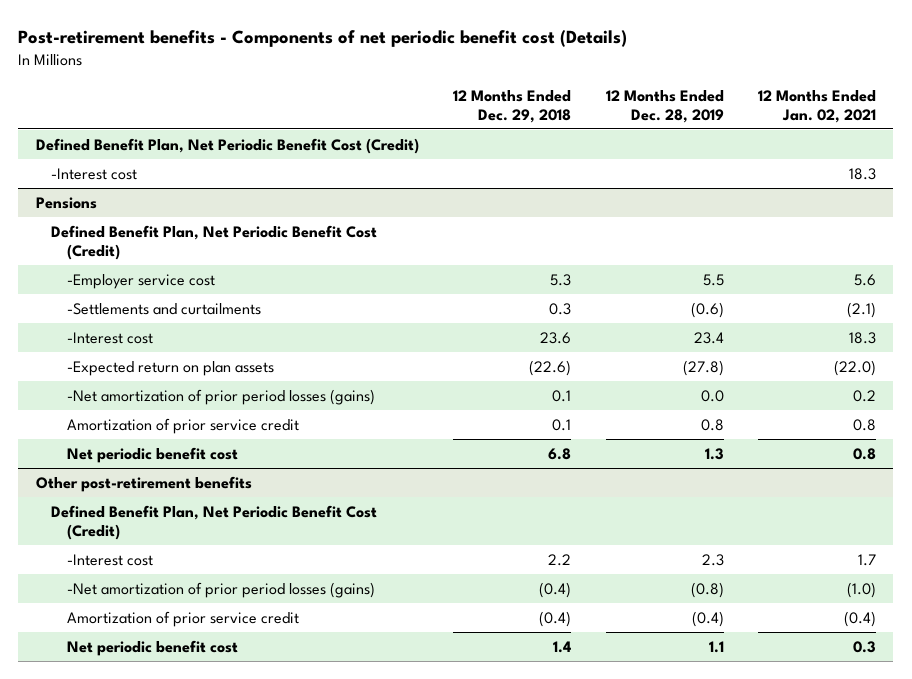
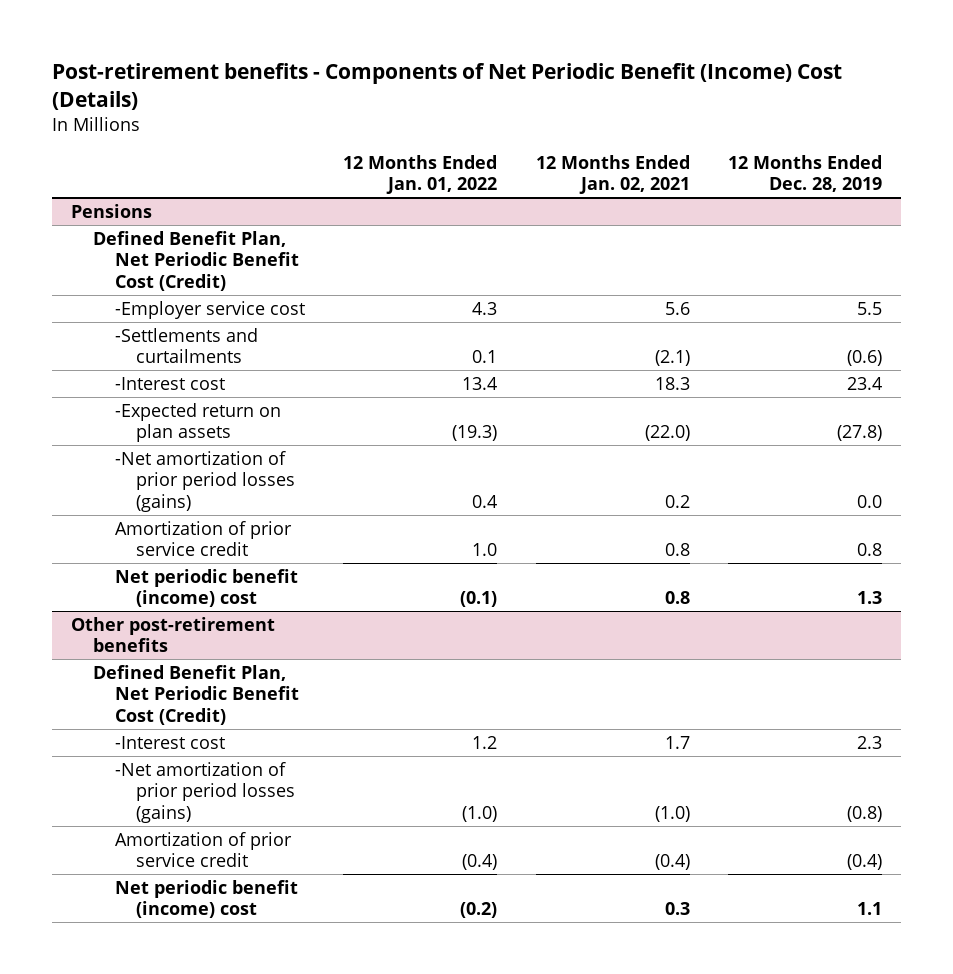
[18,30,628,48] Post-retirement benefits - Components of net periodic benefit cost (Details) -> [51,63,842,111] Post-retirement benefits - Components of Net Periodic Benefit (Income) Cost (Details)
[453,89,572,123] 12 Months Ended Dec. 29, 2018 -> none
none -> [343,154,498,195] 12 Months Ended Jan. 01, 2022
[35,137,419,154] Defined Benefit Plan, Net Periodic Benefit Cost (Credit) -> none
[51,167,138,180] -Interest cost -> none
[67,446,239,463] Net periodic benefit cost -> [114,568,298,608] Net periodic benefit (income) cost
[67,639,239,656] Net periodic benefit cost -> [114,879,298,919] Net periodic benefit (income) cost

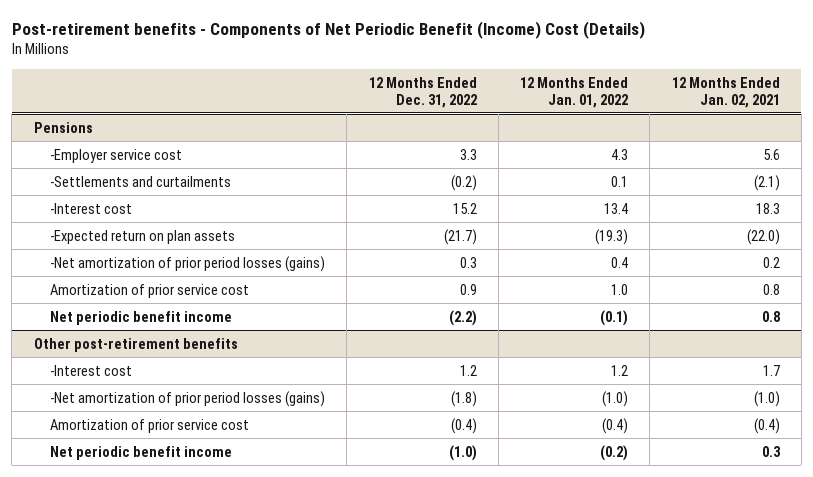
[728,154,883,193] 12 Months Ended Dec. 28, 2019 -> none
none -> [368,76,477,108] 12 Months Ended Dec. 31, 2022
[92,230,299,291] Defined Benefit Plan, Net Periodic Benefit Cost (Credit) -> none
[114,520,292,557] Amortization of prior service credit -> [50,283,250,298] Amortization of prior service cost
[114,568,298,608] Net periodic benefit (income) cost -> [50,310,233,325] Net periodic benefit income
[92,664,299,725] Defined Benefit Plan, Net Periodic Benefit Cost (Credit) -> none
[114,831,292,868] Amortization of prior service credit -> [50,418,250,433] Amortization of prior service cost
[114,879,298,919] Net periodic benefit (income) cost -> [50,445,233,460] Net periodic benefit income

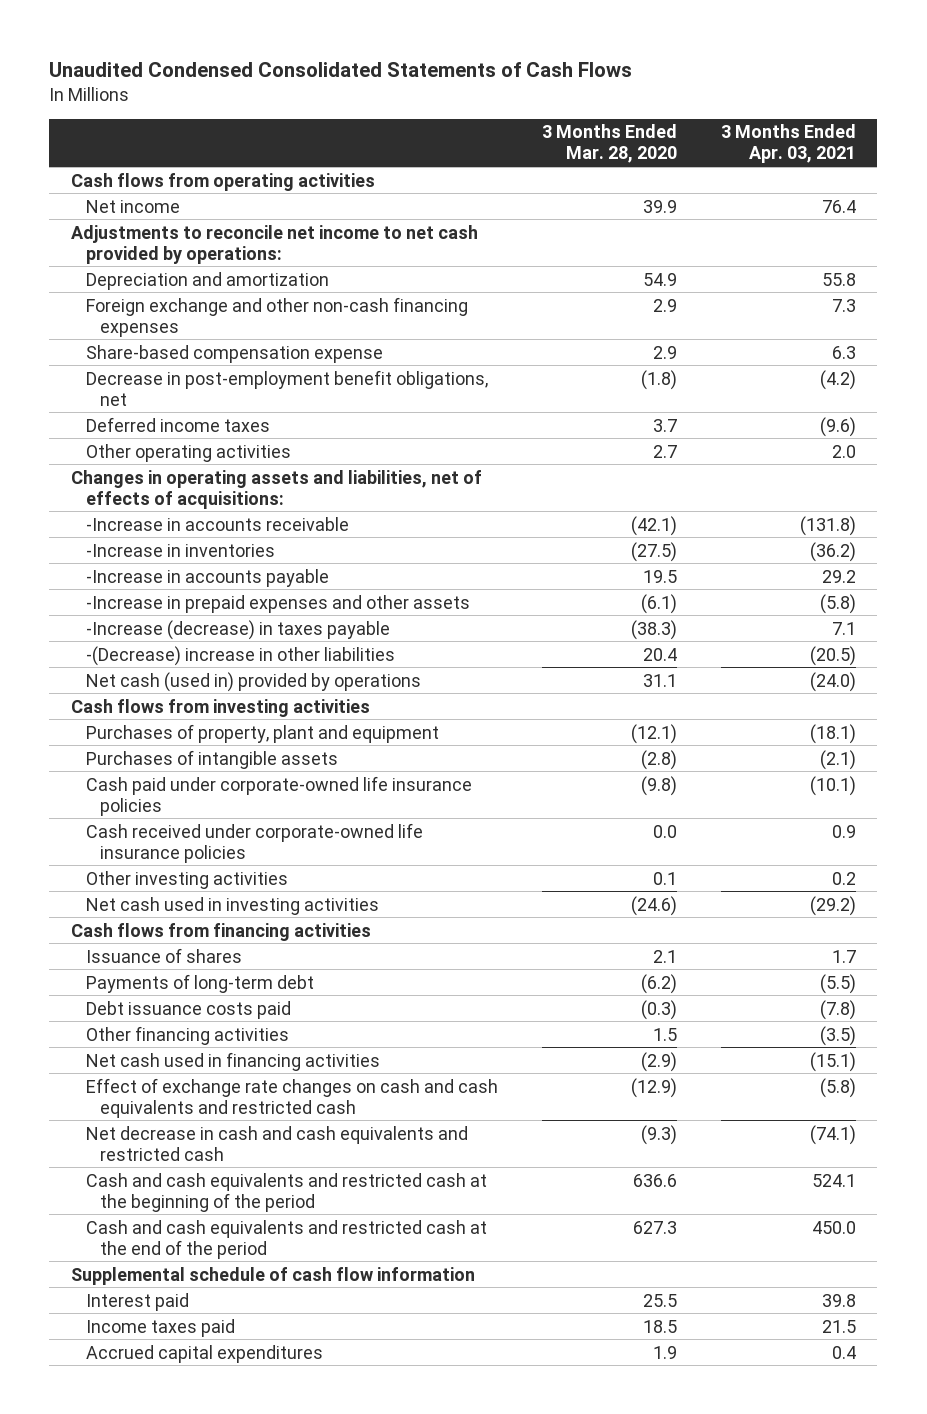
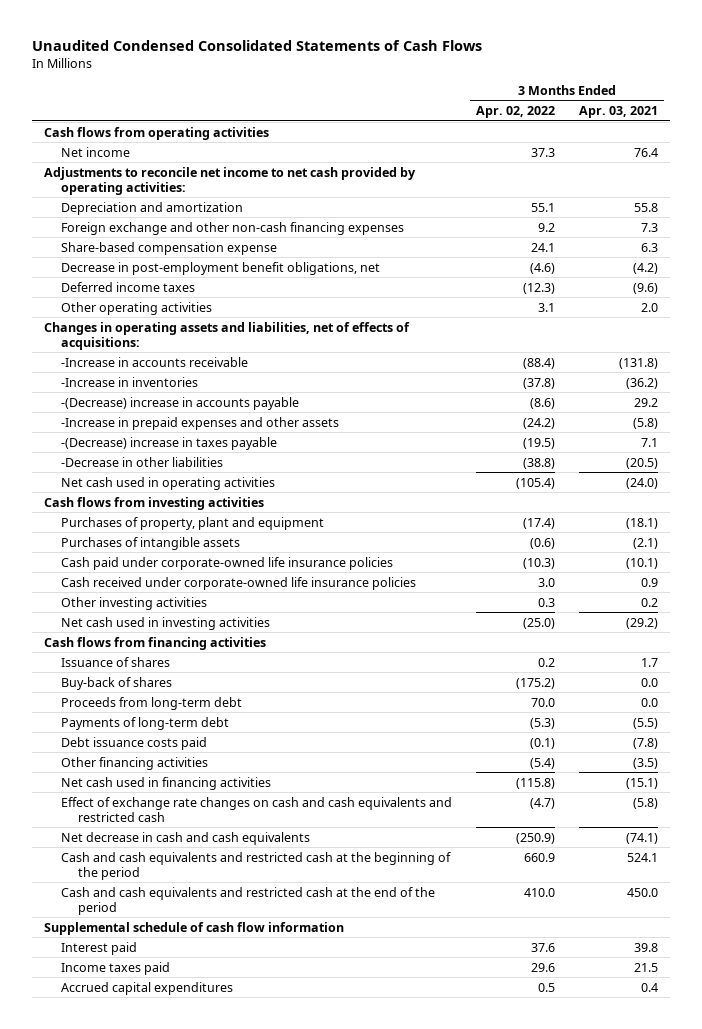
[541,124,677,164] 3 Months Ended Mar. 28, 2020 -> none
none -> [476,106,556,119] Apr. 02, 2022
[71,224,479,264] Adjustments to reconcile net income to net cash provided by operations: -> [43,166,416,195] Adjustments to reconcile net income to net cash provided by operating activities:
[85,568,329,587] -Increase in accounts payable -> [60,396,299,410] -(Decrease) increase in accounts payable
[85,619,390,640] -Increase (decrease) in taxes payable -> [60,436,277,450] -(Decrease) increase in taxes payable
[85,645,395,666] -(Decrease) increase in other liabilities -> [60,456,223,467] -Decrease in other liabilities
[85,671,421,692] Net cash (used in) provided by operations -> [60,476,275,490] Net cash used in operating activities
none -> [60,676,172,690] Buy-back of shares
none -> [60,696,242,710] Proceeds from long-term debt
[85,1125,468,1161] Net decrease in cash and cash equivalents and restricted cash -> [60,831,310,845] Net decrease in cash and cash equivalents

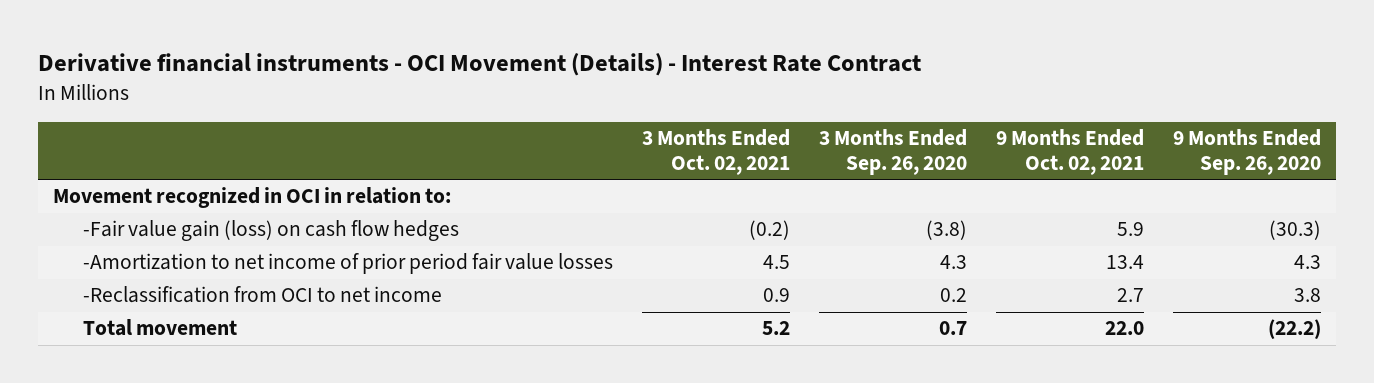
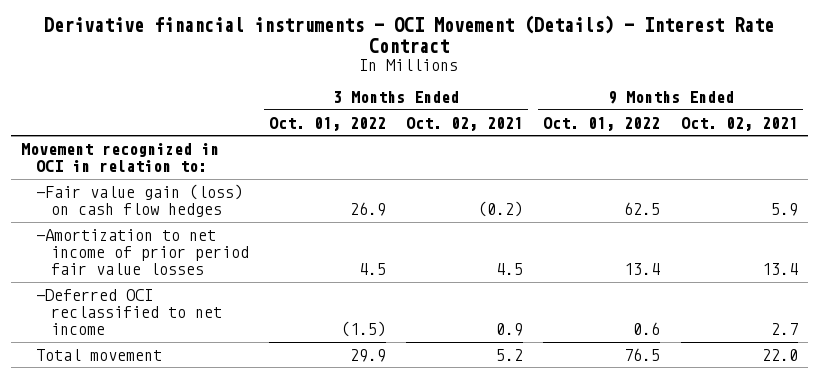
[819,128,968,175] 3 Months Ended Sep. 26, 2020 -> none
[1173,128,1322,175] 9 Months Ended Sep. 26, 2020 -> none
none -> [269,116,387,131] Oct. 01, 2022
none -> [543,116,661,131] Oct. 01, 2022
[82,286,442,304] -Reclassification from OCI to net income -> [36,288,223,336] -Deferred OCI reclassified to net income

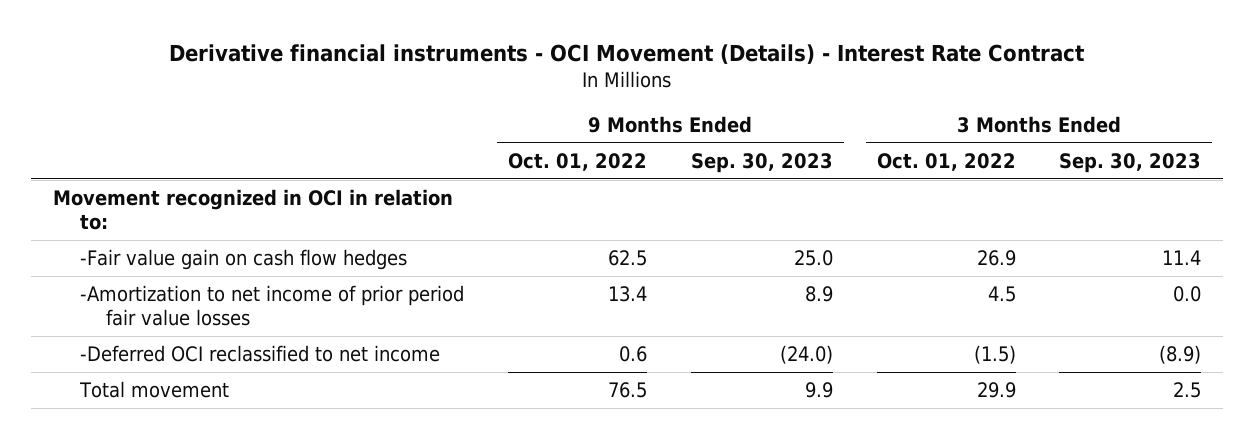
[406,116,524,131] Oct. 02, 2021 -> none
[680,116,798,131] Oct. 02, 2021 -> none
none -> [690,152,833,173] Sep. 30, 2023
none -> [1059,152,1202,173] Sep. 30, 2023
[36,183,244,218] -Fair value gain (loss) on cash flow hedges -> [79,249,407,271] -Fair value gain on cash flow hedges

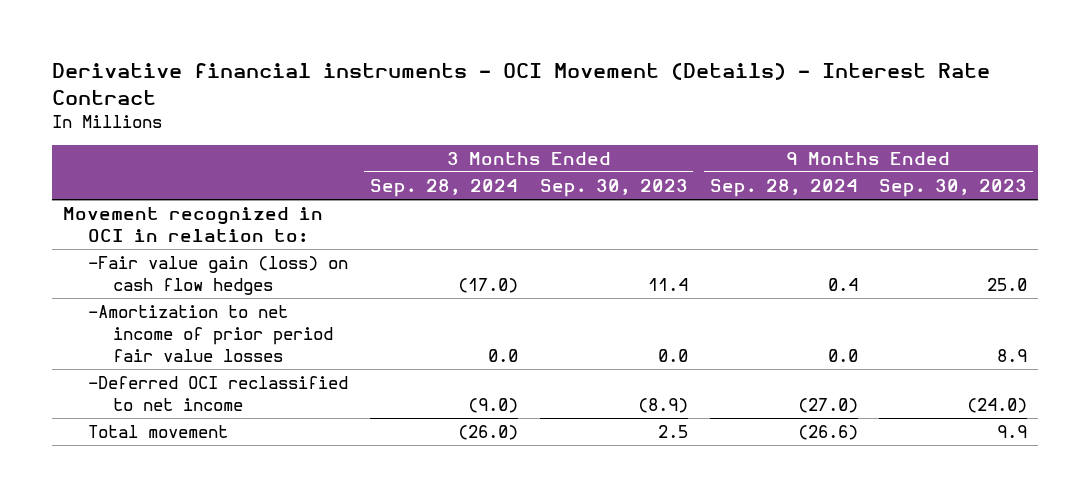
[507,152,647,171] Oct. 01, 2022 -> none
[876,152,1016,171] Oct. 01, 2022 -> none
none -> [369,179,518,198] Sep. 28, 2024
none -> [709,179,858,198] Sep. 28, 2024
[79,249,407,271] -Fair value gain on cash flow hedges -> [87,256,348,296] -Fair value gain (loss) on cash flow hedges

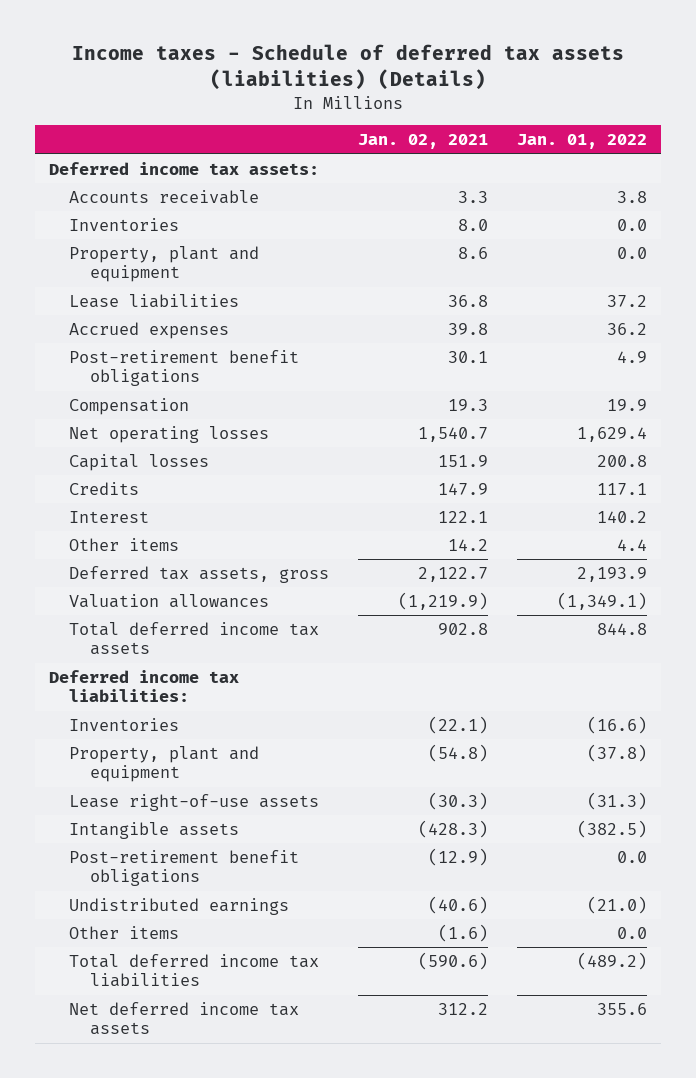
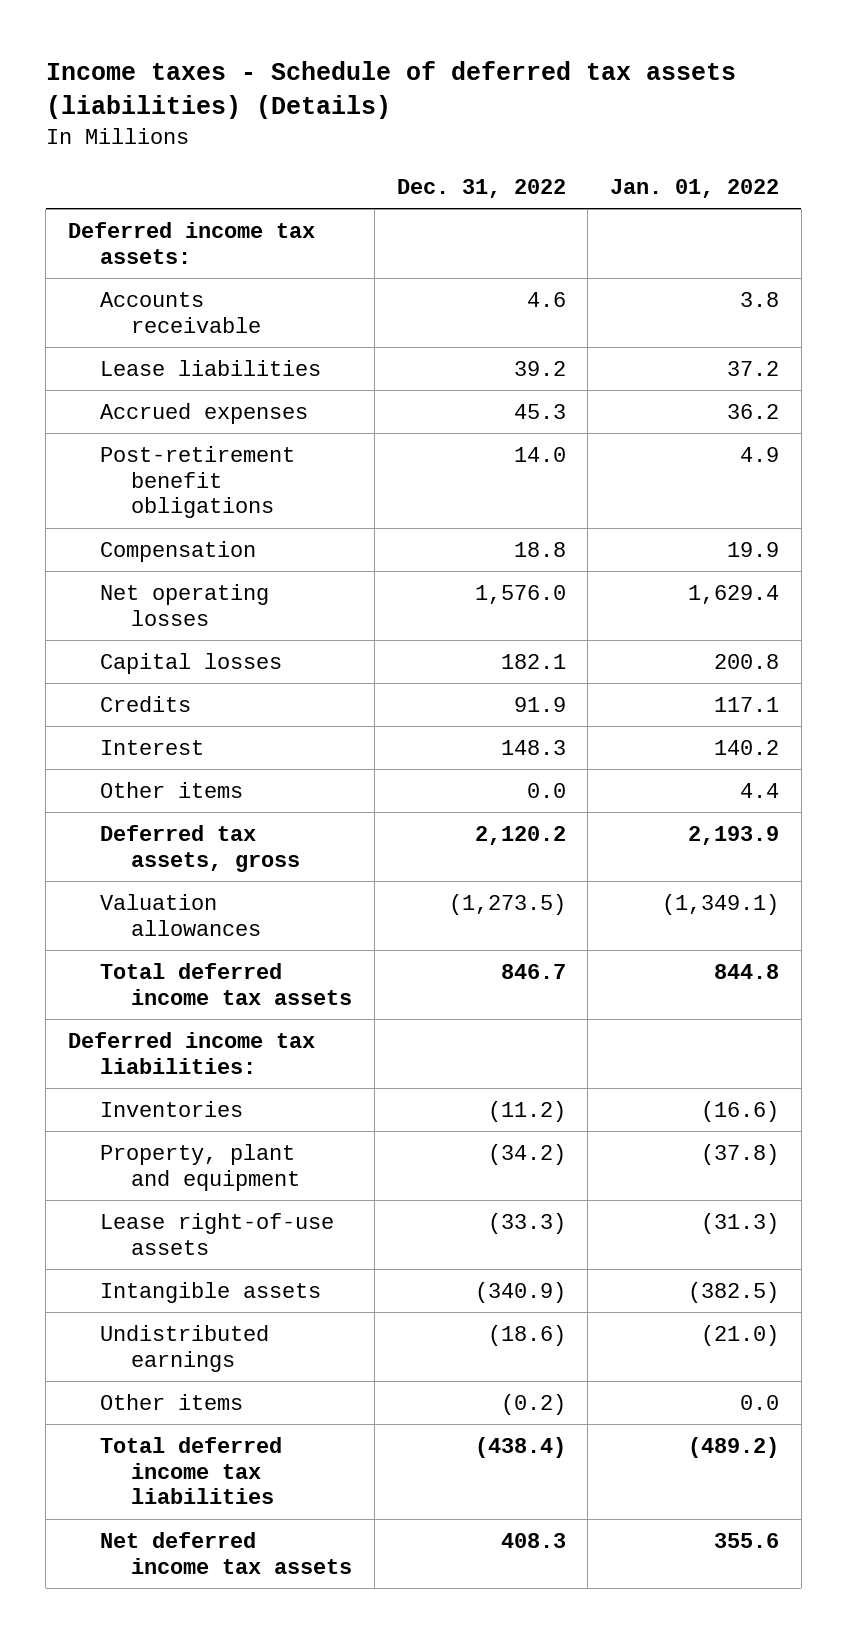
[358,134,489,150] Jan. 02, 2021 -> none
none -> [396,179,566,199] Dec. 31, 2022
[69,218,180,232] Inventories -> none
[69,246,260,283] Property, plant and equipment -> none
[69,850,300,887] Post-retirement benefit obligations -> none

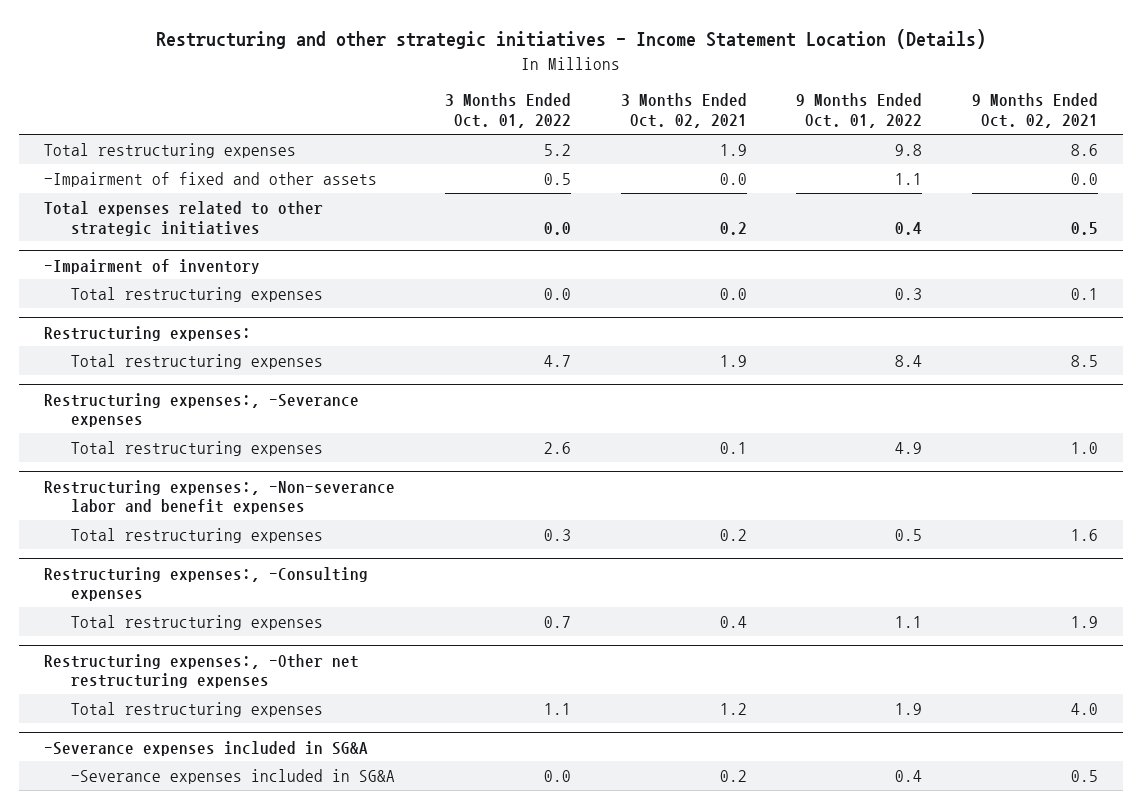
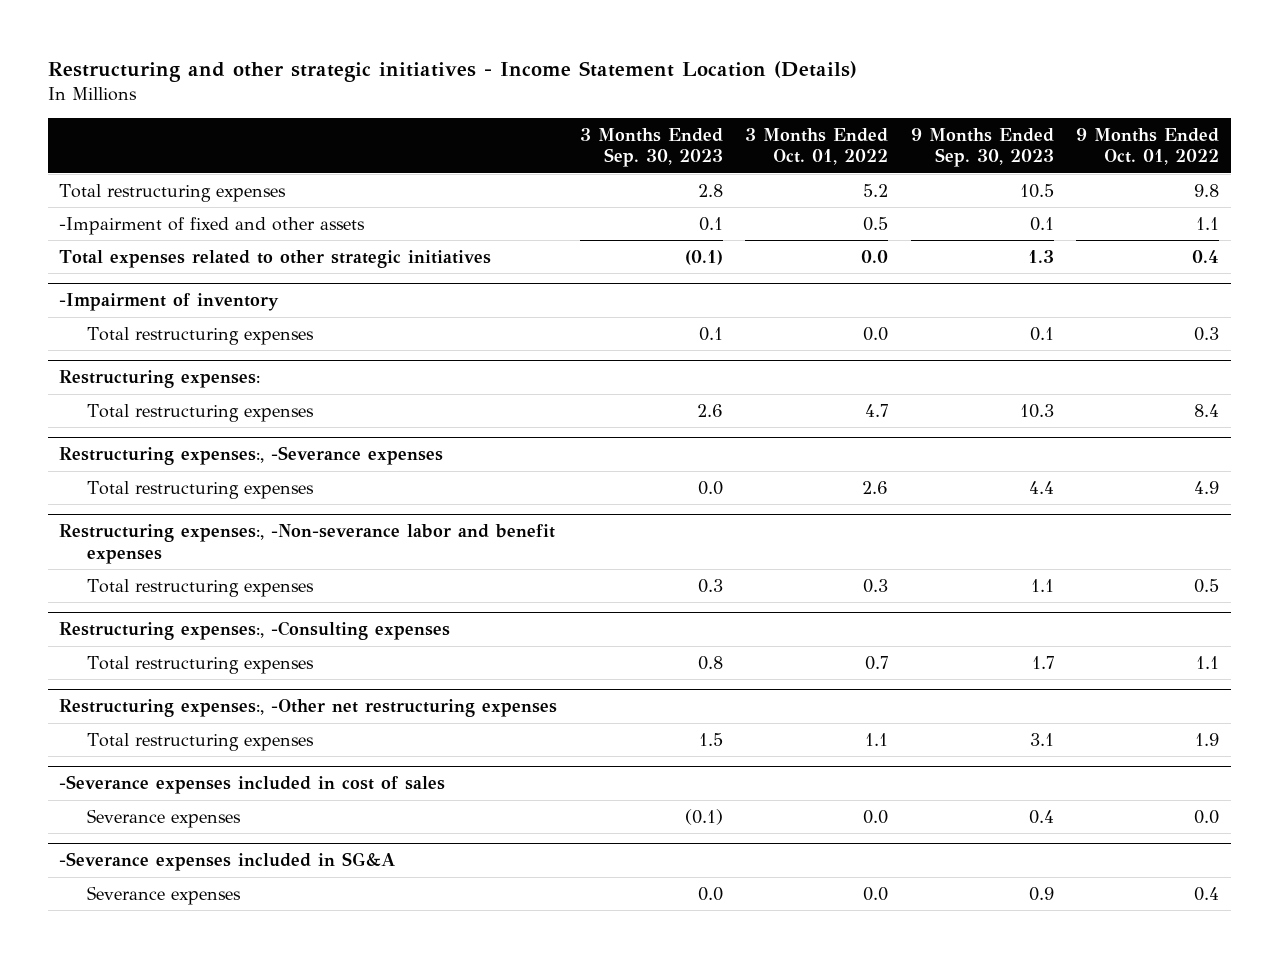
[620,93,747,129] 3 Months Ended Oct. 02, 2021 -> none
[972,93,1099,129] 9 Months Ended Oct. 02, 2021 -> none
none -> [579,128,723,168] 3 Months Ended Sep. 30, 2023
none -> [910,128,1054,168] 9 Months Ended Sep. 30, 2023
none -> [59,775,446,795] -Severance expenses included in cost of sales
none -> [86,808,241,828] Severance expenses
[70,768,395,784] -Severance expenses included in SG&A -> [86,885,241,905] Severance expenses

